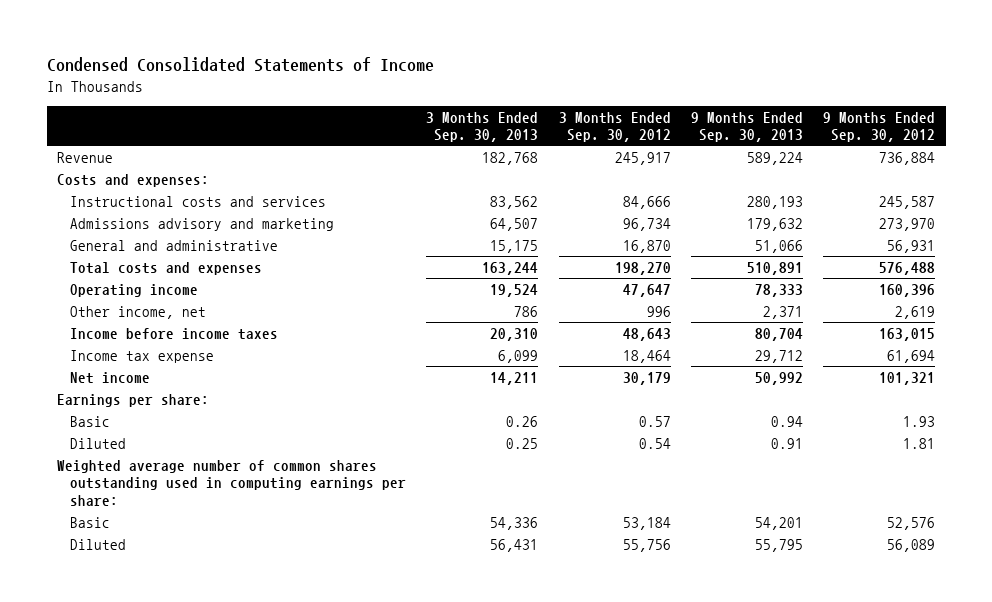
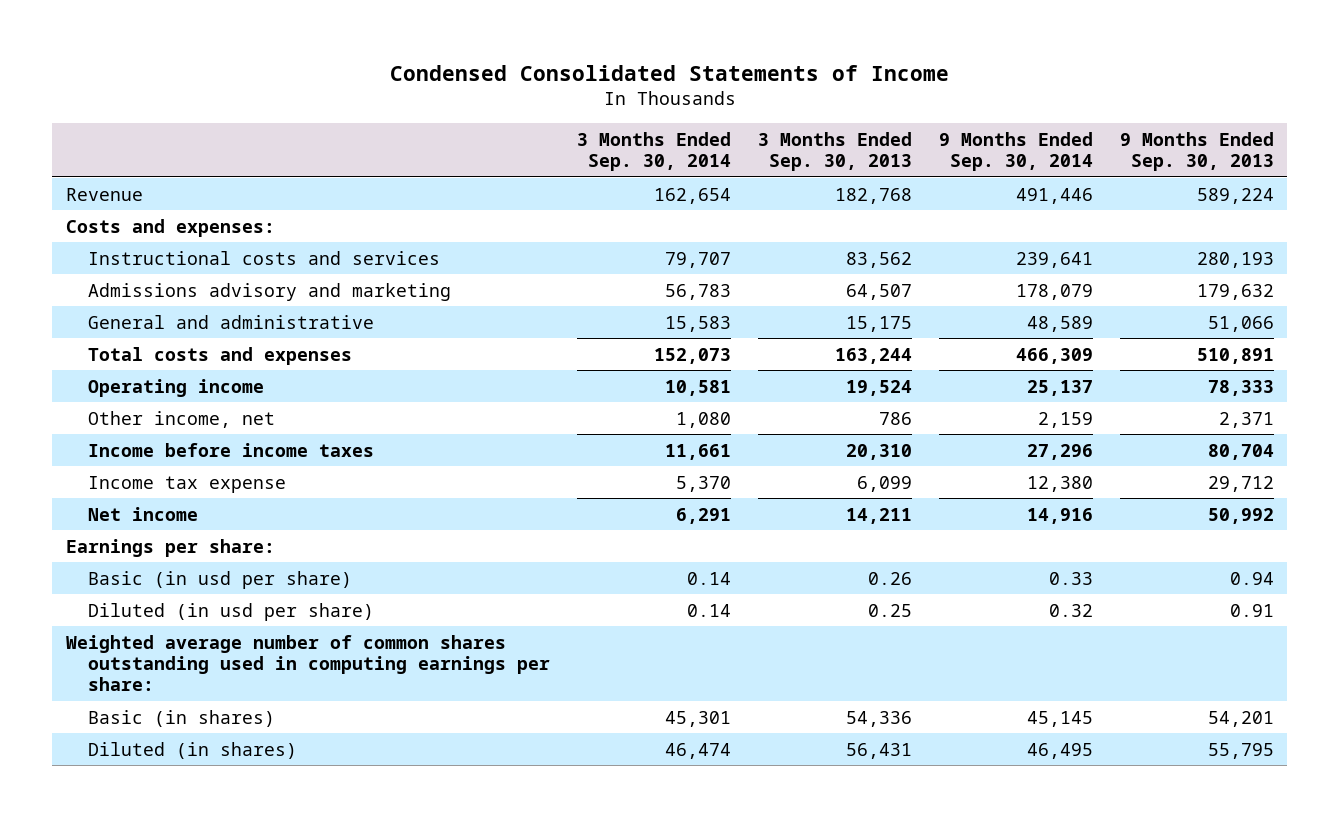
[558,111,671,143] 3 Months Ended Sep. 30, 2012 -> none
[823,111,936,143] 9 Months Ended Sep. 30, 2012 -> none
none -> [577,132,732,172] 3 Months Ended Sep. 30, 2014
none -> [939,132,1094,172] 9 Months Ended Sep. 30, 2014
[69,415,110,427] Basic -> [88,570,353,589] Basic (in usd per share)
[69,437,126,449] Diluted -> [88,602,375,621] Diluted (in usd per share)
[69,516,110,528] Basic -> [88,709,276,727] Basic (in shares)
[69,538,126,550] Diluted -> [88,741,298,759] Diluted (in shares)

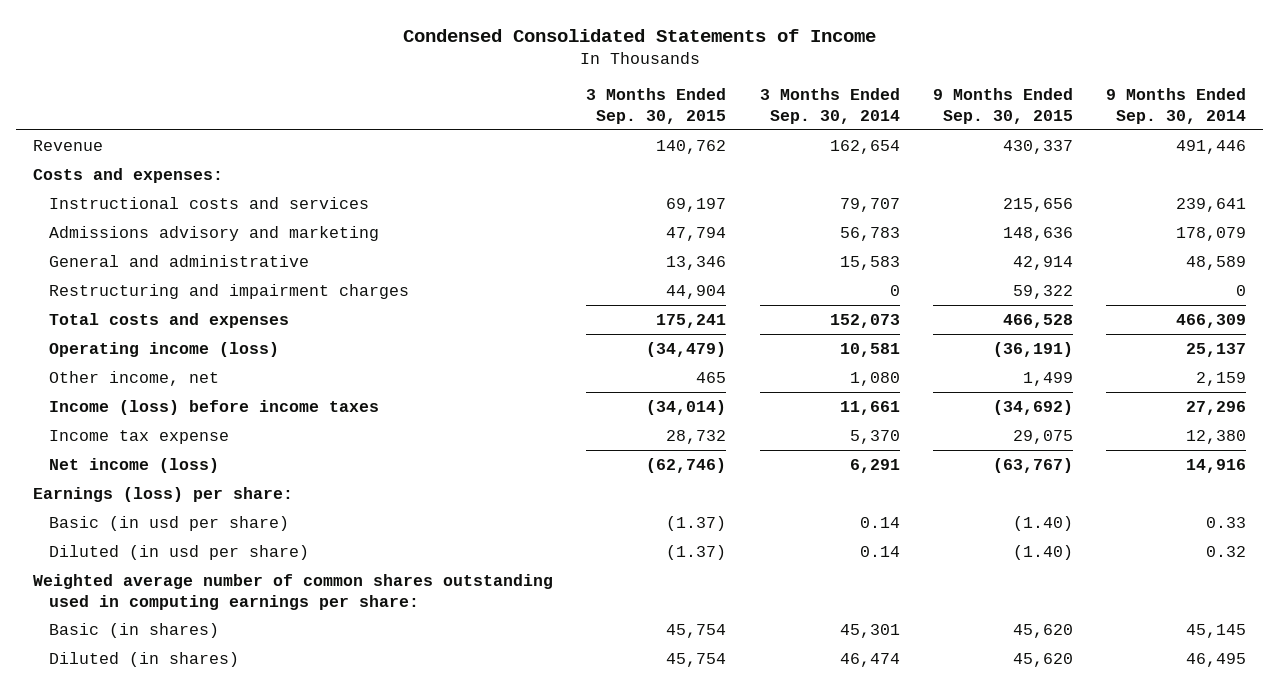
[758,132,913,172] 3 Months Ended Sep. 30, 2013 -> none
[1120,132,1275,172] 9 Months Ended Sep. 30, 2013 -> none
none -> [586,88,727,124] 3 Months Ended Sep. 30, 2015
none -> [933,88,1074,124] 9 Months Ended Sep. 30, 2015
none -> [49,283,410,299] Restructuring and impairment charges
[88,378,265,397] Operating income -> [49,341,280,357] Operating income (loss)
[88,442,375,457] Income before income taxes -> [49,399,380,415] Income (loss) before income taxes
[88,506,199,521] Net income -> [49,457,220,473] Net income (loss)
[65,538,275,557] Earnings per share: -> [33,486,294,502] Earnings (loss) per share:

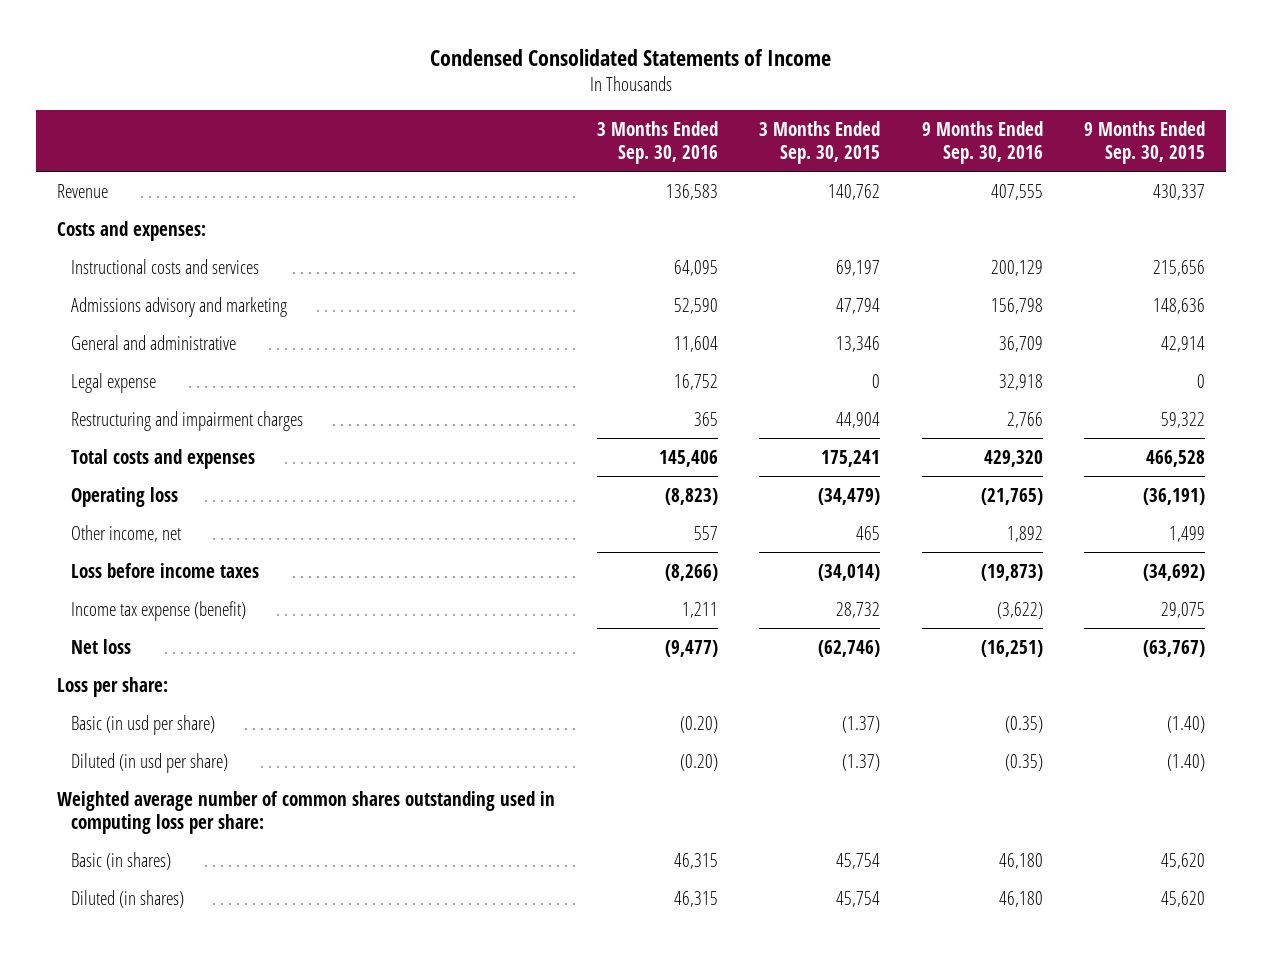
[759,88,900,124] 3 Months Ended Sep. 30, 2014 -> none
[1106,88,1247,124] 9 Months Ended Sep. 30, 2014 -> none
none -> [596,120,718,165] 3 Months Ended Sep. 30, 2016
none -> [921,120,1043,165] 9 Months Ended Sep. 30, 2016
none -> [71,372,157,393] Legal expense
[49,341,280,357] Operating income (loss) -> [71,486,179,507] Operating loss
[49,399,380,415] Income (loss) before income taxes -> [71,562,260,578] Loss before income taxes
[49,429,230,444] Income tax expense -> [71,600,247,621] Income tax expense (benefit)
[49,457,220,473] Net income (loss) -> [71,638,132,654] Net loss
[33,486,294,502] Earnings (loss) per share: -> [57,676,169,697] Loss per share:
[33,573,554,610] Weighted average number of common shares outstanding used in computing earnings per share: -> [57,790,556,834] Weighted average number of common shares outstanding used in computing loss per share:

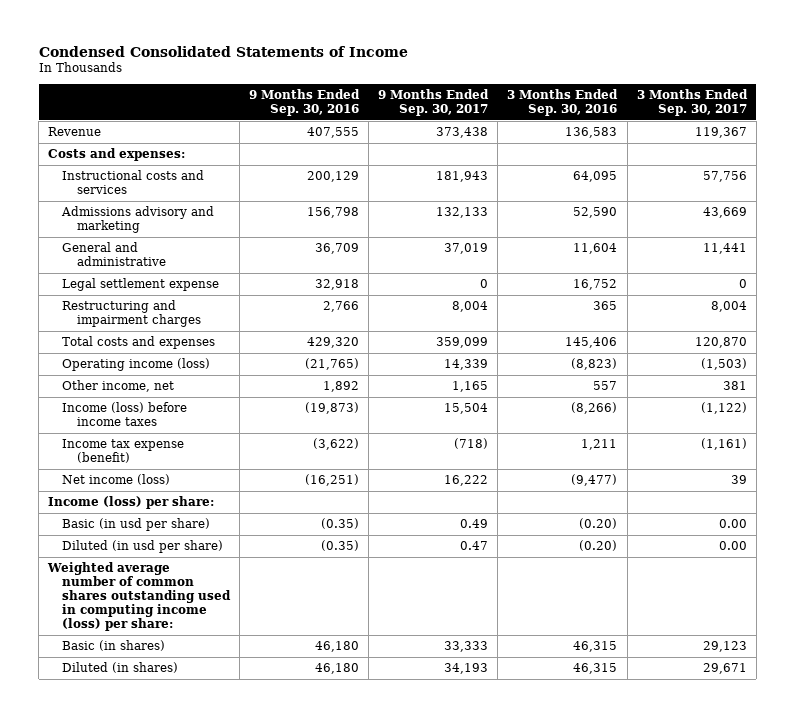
[759,120,881,165] 3 Months Ended Sep. 30, 2015 -> none
[1084,120,1206,165] 9 Months Ended Sep. 30, 2015 -> none
none -> [378,89,490,117] 9 Months Ended Sep. 30, 2017
none -> [636,89,748,117] 3 Months Ended Sep. 30, 2017
[71,372,157,393] Legal expense -> [62,278,220,292] Legal settlement expense
[71,486,179,507] Operating loss -> [62,358,211,372] Operating income (loss)
[71,562,260,578] Loss before income taxes -> [62,402,188,427] Income (loss) before income taxes
[71,638,132,654] Net loss -> [62,474,171,486] Net income (loss)
[57,676,169,697] Loss per share: -> [48,496,215,510] Income (loss) per share:
[57,790,556,834] Weighted average number of common shares outstanding used in computing loss per share: -> [47,562,232,632] Weighted average number of common shares outstanding used in computing income (loss) per share:

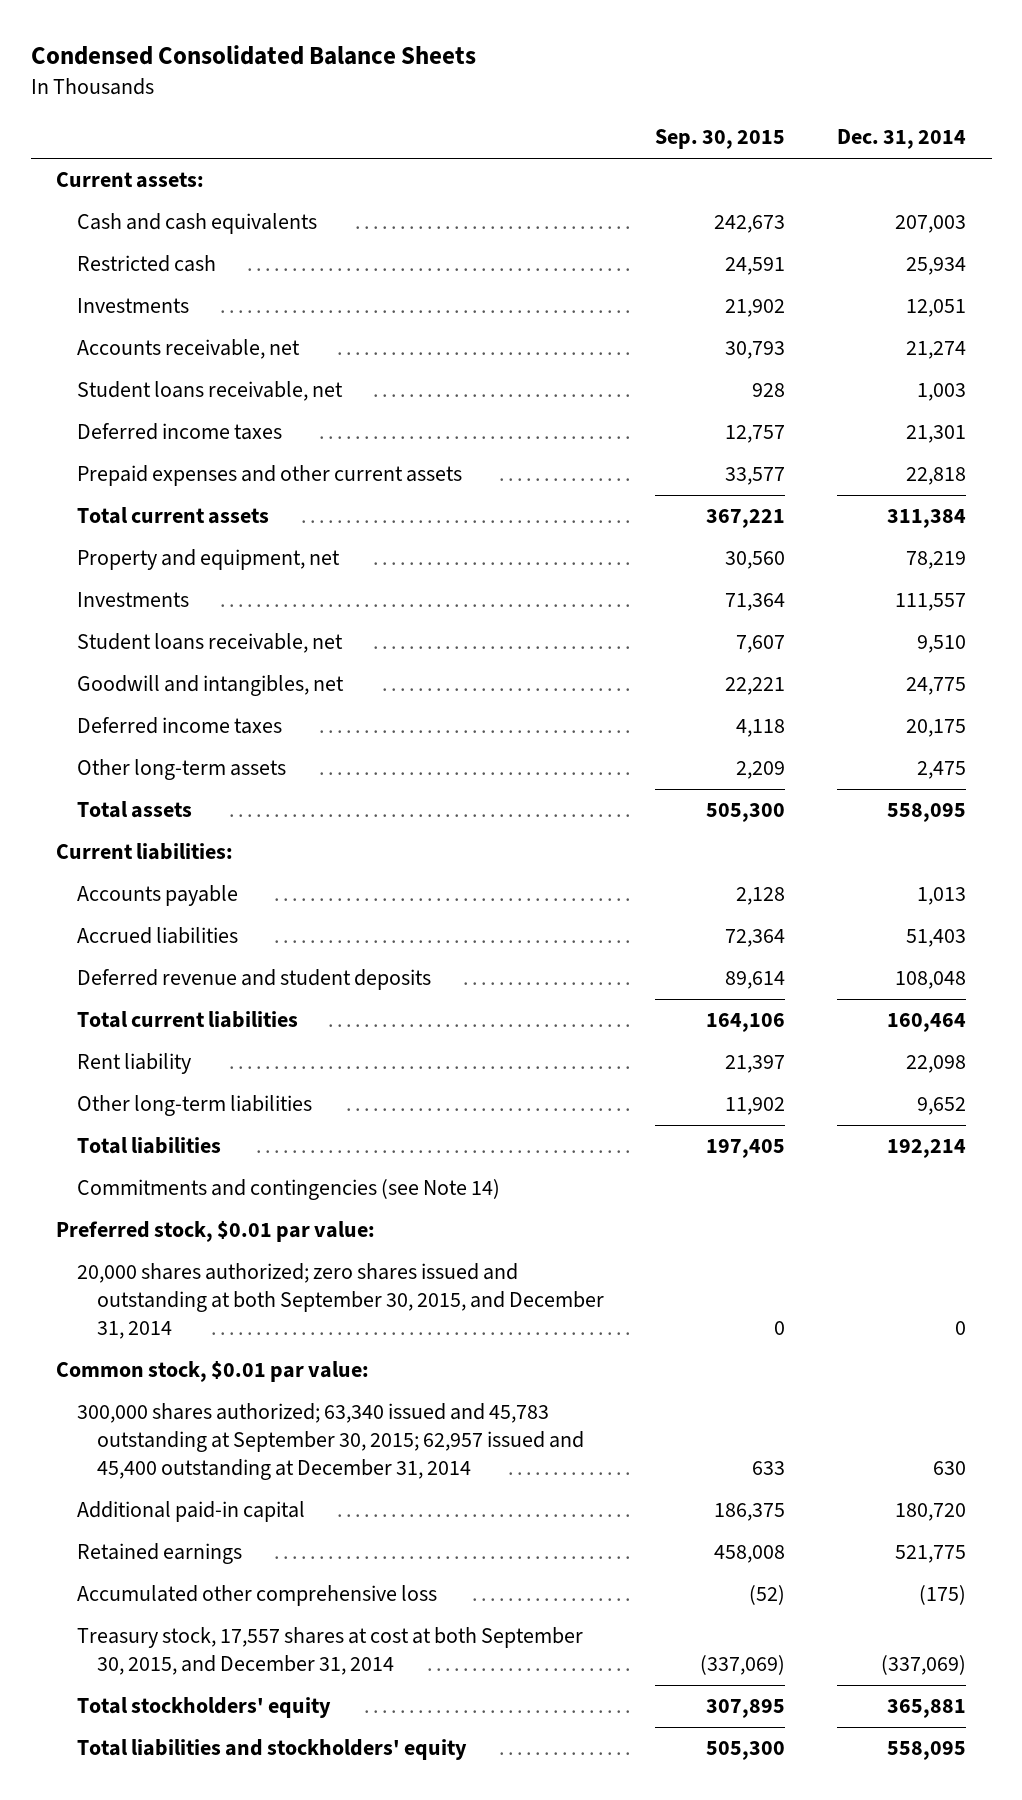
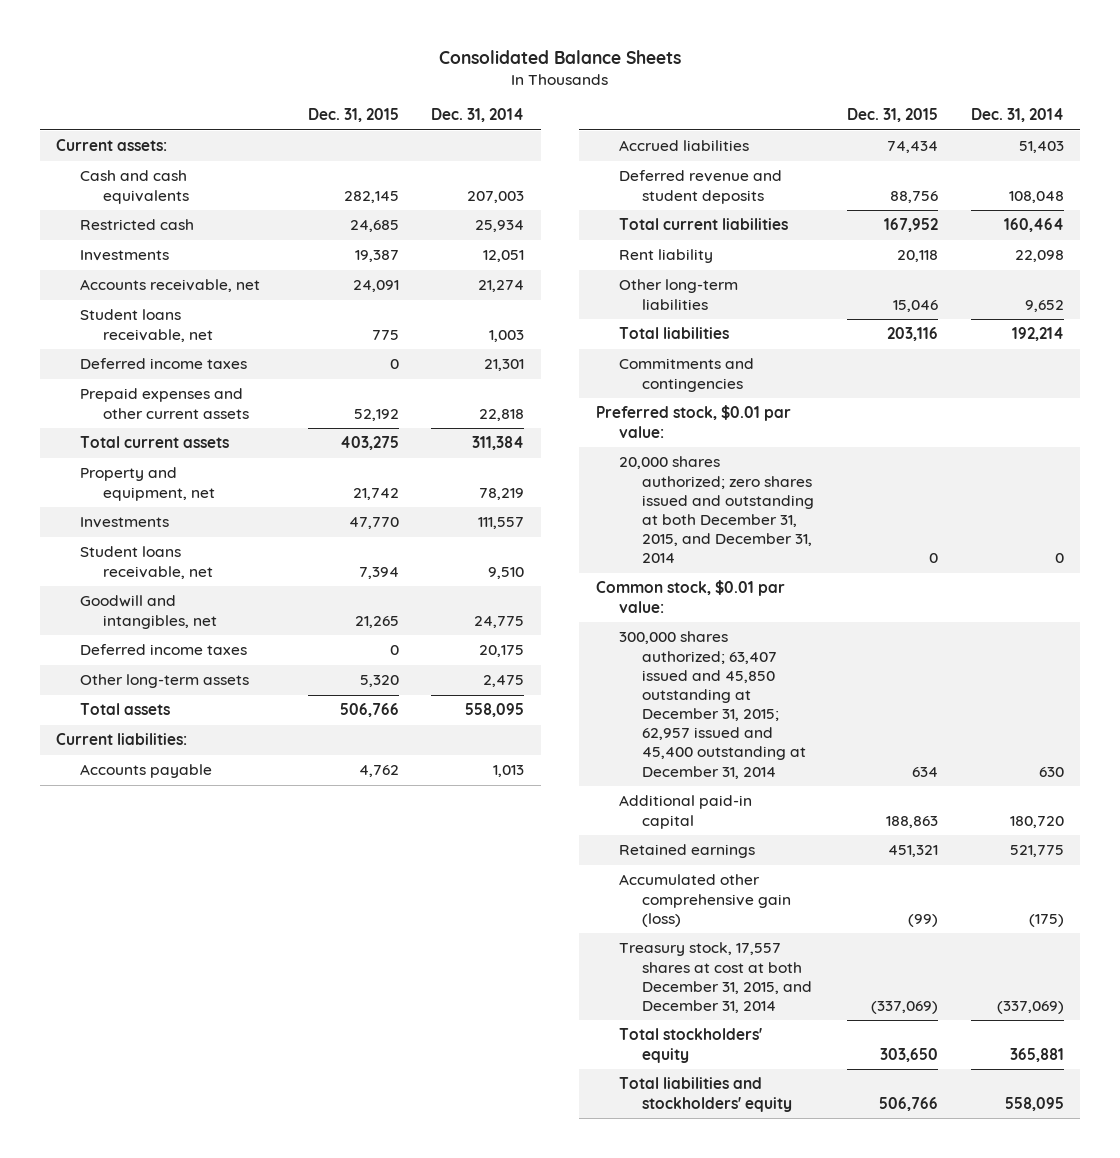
[30,45,476,66] Condensed Consolidated Balance Sheets -> [439,49,682,64] Consolidated Balance Sheets
[655,129,786,150] Sep. 30, 2015 -> none
none -> [307,108,399,123] Dec. 31, 2015
[76,1179,500,1201] Commitments and contingencies (see Note 14) -> [618,358,754,392] Commitments and contingencies
[76,1263,604,1339] 20,000 shares authorized; zero shares issued and outstanding at both September 30, 2015, and December 31, 2014 -> [618,456,814,564] 20,000 shares authorized; zero shares issued and outstanding at both December 31, 2015, and December 31, 2014
[76,1403,584,1480] 300,000 shares authorized; 63,340 issued and 45,783 outstanding at September 30, 2015; 62,957 issued and 45,400 outstanding at December 31, 2014 -> [618,631,806,779] 300,000 shares authorized; 63,407 issued and 45,850 outstanding at December 31, 2015; 62,957 issued and 45,400 outstanding at December 31, 2014
[76,1585,437,1607] Accumulated other comprehensive loss -> [618,874,791,927] Accumulated other comprehensive gain (loss)
[76,1627,583,1675] Treasury stock, 17,557 shares at cost at both September 30, 2015, and December 31, 2014 -> [618,942,812,1013] Treasury stock, 17,557 shares at cost at both December 31, 2015, and December 31, 2014

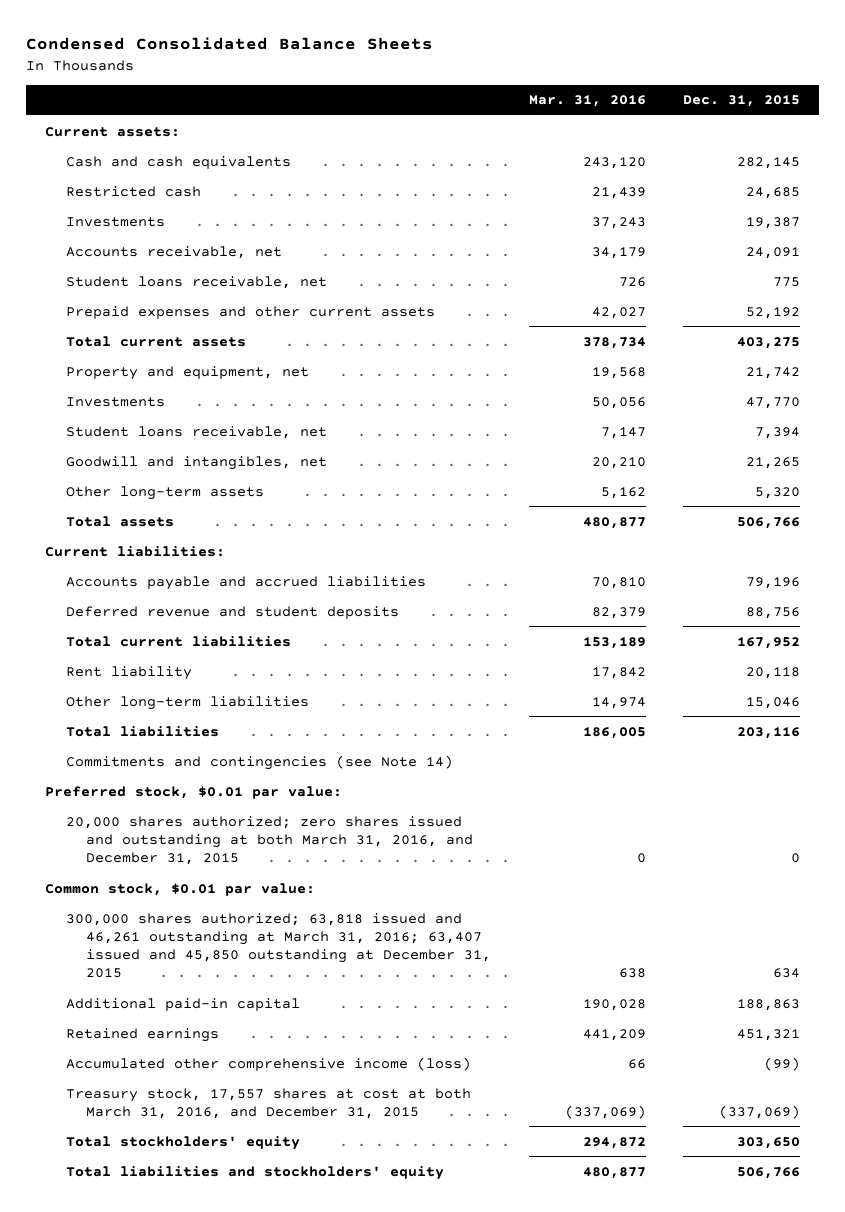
[439,49,682,64] Consolidated Balance Sheets -> [25,37,433,51] Condensed Consolidated Balance Sheets
[431,108,525,123] Dec. 31, 2014 -> none
none -> [528,95,646,108] Mar. 31, 2016
[79,358,247,370] Deferred income taxes -> none
[79,644,247,656] Deferred income taxes -> none
[79,764,212,779] Accounts payable -> none
[618,140,749,152] Accrued liabilities -> none
none -> [65,575,426,590] Accounts payable and accrued liabilities
[618,358,754,392] Commitments and contingencies -> [65,754,453,770] Commitments and contingencies (see Note 14)
[618,456,814,564] 20,000 shares authorized; zero shares issued and outstanding at both December 31, 2015, and December 31, 2014 -> [65,815,474,866] 20,000 shares authorized; zero shares issued and outstanding at both March 31, 2016, and December 31, 2015
[618,631,806,779] 300,000 shares authorized; 63,407 issued and 45,850 outstanding at December 31, 2015; 62,957 issued and 45,400 outstanding at December 31, 2014 -> [65,912,492,979] 300,000 shares authorized; 63,818 issued and 46,261 outstanding at March 31, 2016; 63,407 issued and 45,850 outstanding at December 31, 2015
[618,874,791,927] Accumulated other comprehensive gain (loss) -> [65,1056,471,1071] Accumulated other comprehensive income (loss)
[618,942,812,1013] Treasury stock, 17,557 shares at cost at both December 31, 2015, and December 31, 2014 -> [65,1087,471,1119] Treasury stock, 17,557 shares at cost at both March 31, 2016, and December 31, 2015

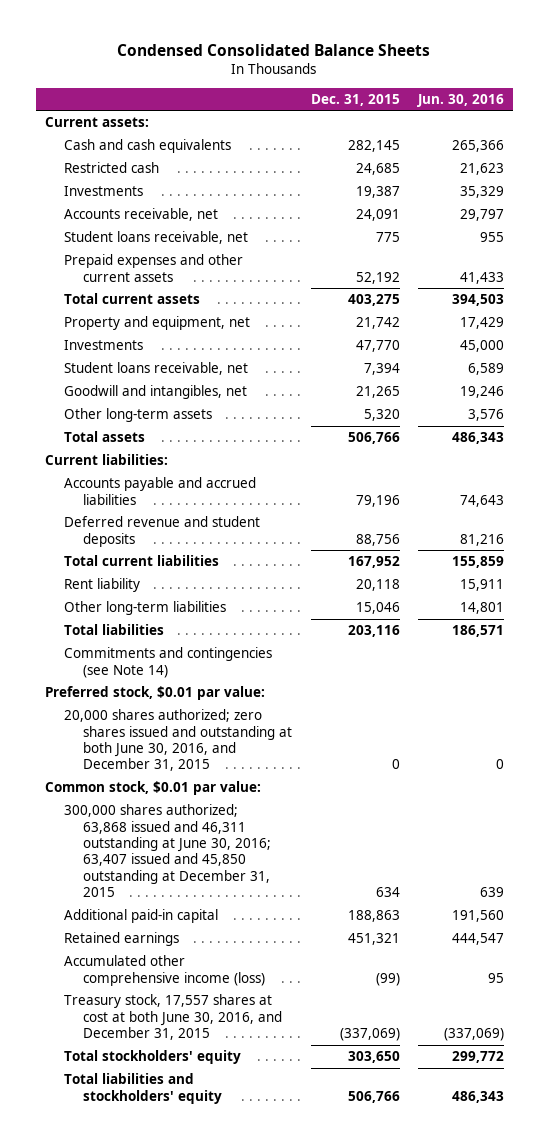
[528,95,646,108] Mar. 31, 2016 -> none
none -> [417,93,505,107] Jun. 30, 2016
[65,815,474,866] 20,000 shares authorized; zero shares issued and outstanding at both March 31, 2016, and December 31, 2015 -> [63,709,293,772] 20,000 shares authorized; zero shares issued and outstanding at both June 30, 2016, and December 31, 2015
[65,912,492,979] 300,000 shares authorized; 63,818 issued and 46,261 outstanding at March 31, 2016; 63,407 issued and 45,850 outstanding at December 31, 2015 -> [63,804,272,897] 300,000 shares authorized; 63,868 issued and 46,311 outstanding at June 30, 2016; 63,407 issued and 45,850 outstanding at December 31, 2015
[65,1087,471,1119] Treasury stock, 17,557 shares at cost at both March 31, 2016, and December 31, 2015 -> [63,994,283,1040] Treasury stock, 17,557 shares at cost at both June 30, 2016, and December 31, 2015

